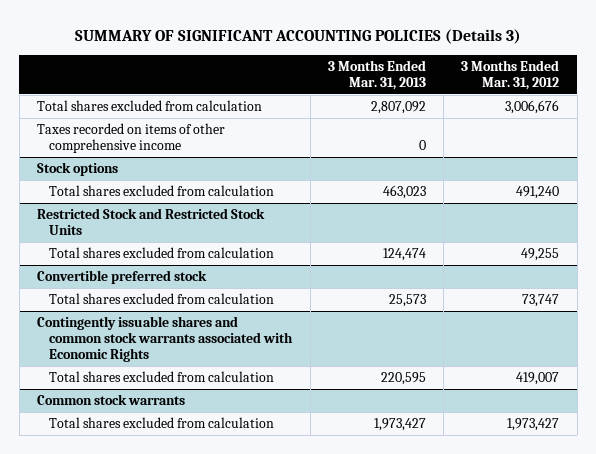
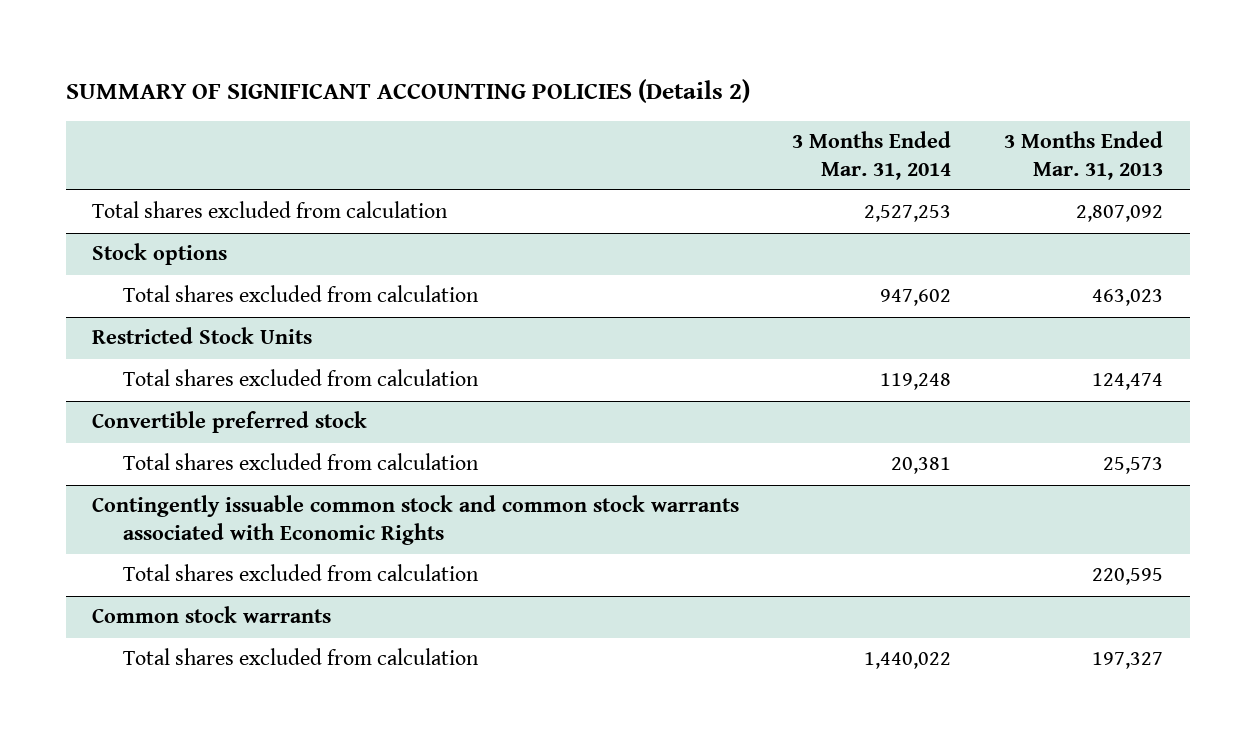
[75,28,522,44] SUMMARY OF SIGNIFICANT ACCOUNTING POLICIES (Details 3) -> [65,79,750,104] SUMMARY OF SIGNIFICANT ACCOUNTING POLICIES (Details 2)
[461,59,560,90] 3 Months Ended Mar. 31, 2012 -> none
none -> [792,131,952,180] 3 Months Ended Mar. 31, 2014
[36,123,225,154] Taxes recorded on items of other comprehensive income -> none
[36,208,265,236] Restricted Stock and Restricted Stock Units -> [92,327,313,345] Restricted Stock Units
[36,316,294,363] Contingently issuable shares and common stock warrants associated with Economic Rights -> [92,495,740,545] Contingently issuable common stock and common stock warrants associated with Economic Rights
[373,418,426,432] 1,973,427 -> [1092,652,1164,670] 197,327

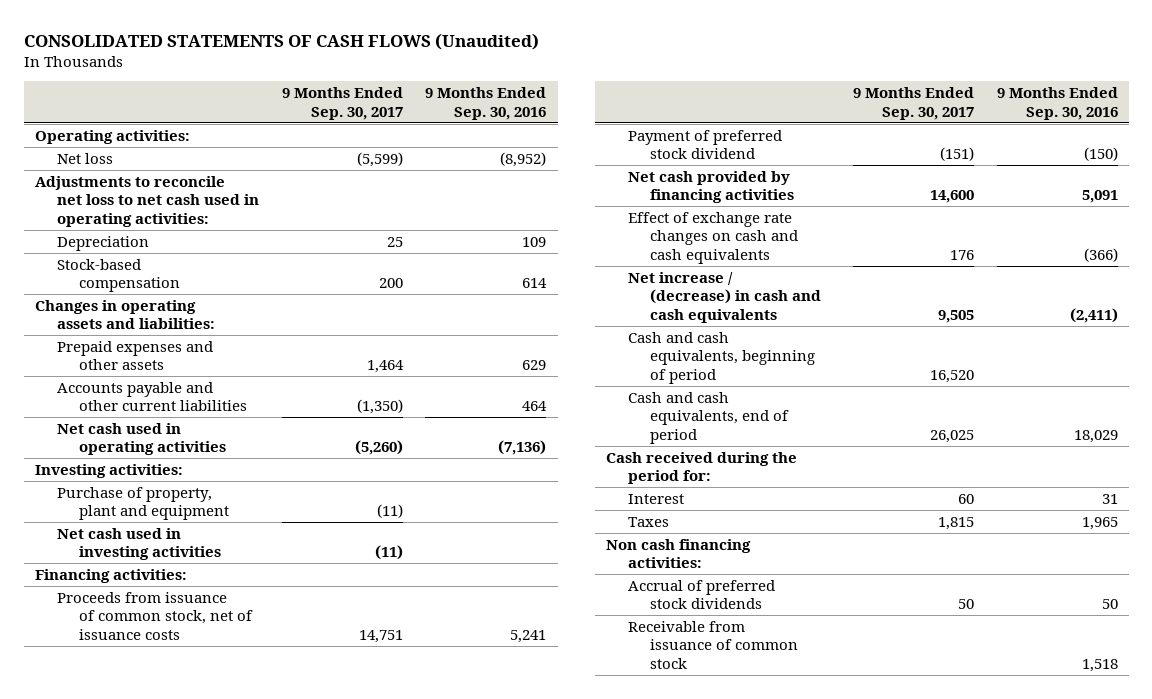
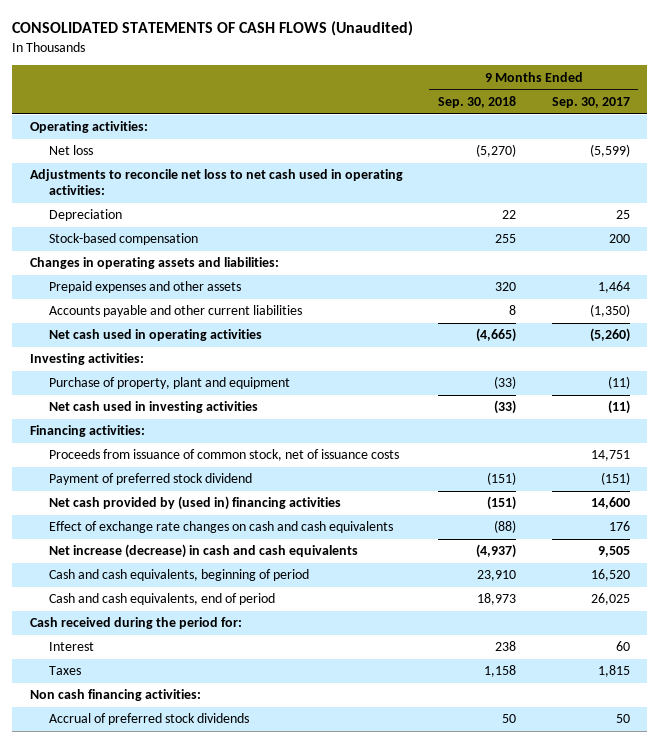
[425,87,547,120] 9 Months Ended Sep. 30, 2016 -> none
none -> [438,96,517,109] Sep. 30, 2018
[628,170,795,204] Net cash provided by financing activities -> [48,496,341,511] Net cash provided by (used in) financing activities
[628,271,822,323] Net increase / (decrease) in cash and cash equivalents -> [48,544,358,559] Net increase (decrease) in cash and cash equivalents
[628,620,799,669] Receivable from issuance of common stock -> none

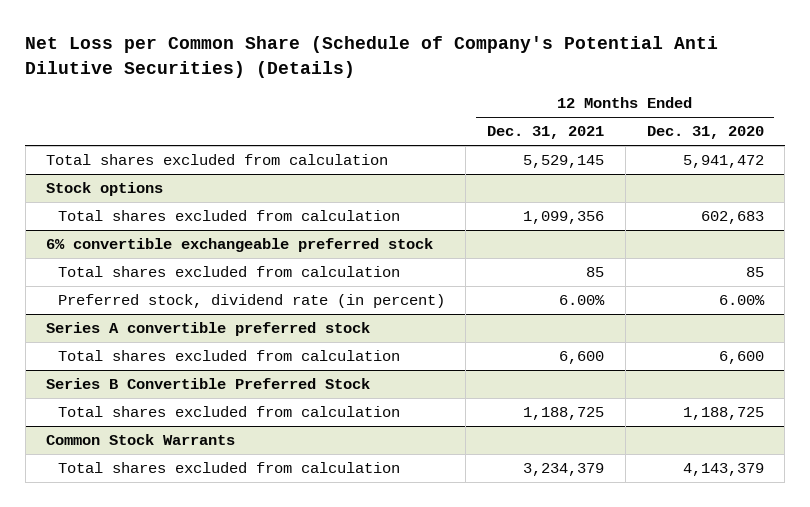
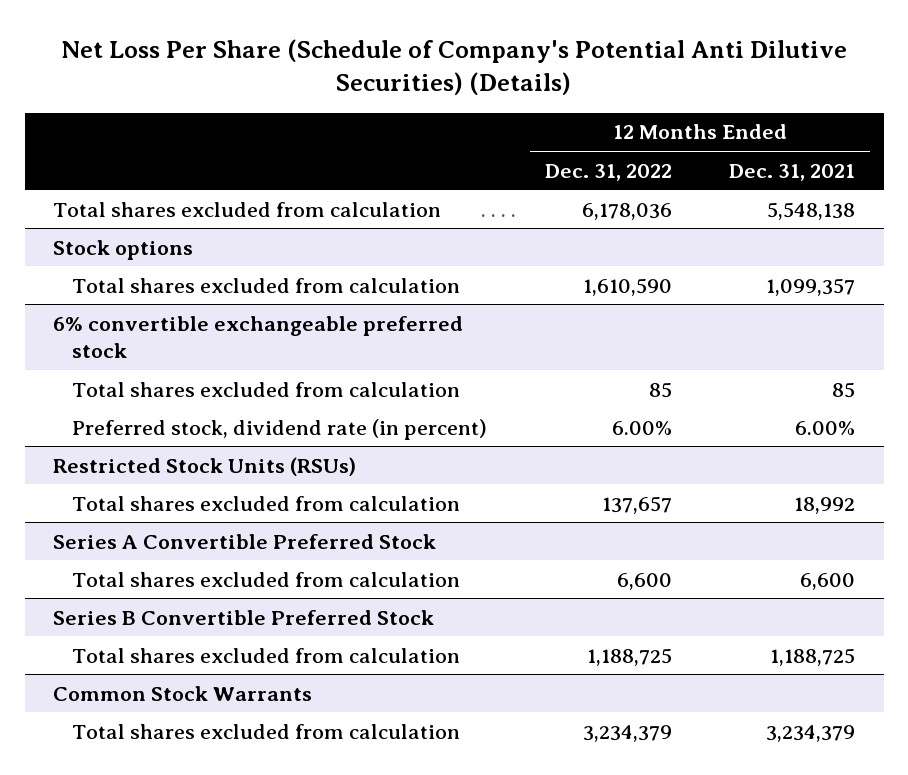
[25,36,719,78] Net Loss per Common Share (Schedule of Company's Potential Anti Dilutive Securities) (Details) -> [61,38,848,96] Net Loss Per Share (Schedule of Company's Potential Anti Dilutive Securities) (Details)
[646,126,764,140] Dec. 31, 2020 -> none
none -> [544,163,672,181] Dec. 31, 2022
[523,155,605,169] 5,529,145 -> [767,201,856,220] 5,548,138
[523,211,605,225] 1,099,356 -> [766,277,856,296] 1,099,357
none -> [53,456,357,476] Restricted Stock Units (RSUs)
none -> [72,495,461,511] Total shares excluded from calculation
[46,322,371,337] Series A convertible preferred stock -> [53,533,437,549] Series A Convertible Preferred Stock

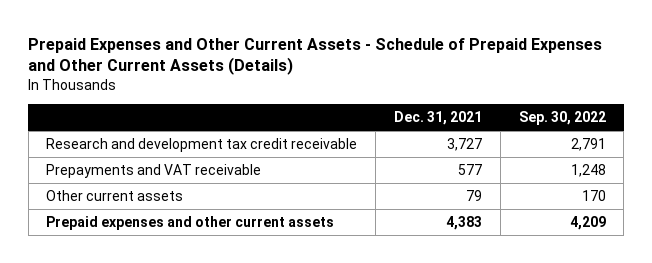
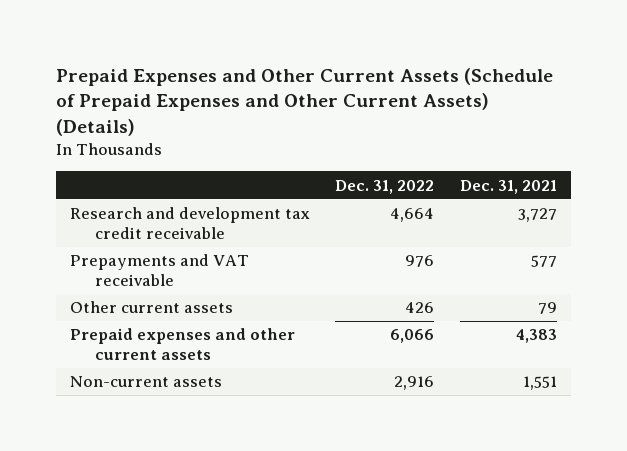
[28,37,603,76] Prepaid Expenses and Other Current Assets - Schedule of Prepaid Expenses and Other Current Assets (Details) -> [56,67,554,136] Prepaid Expenses and Other Current Assets (Schedule of Prepaid Expenses and Other Current Assets) (Details)
[518,111,606,126] Sep. 30, 2022 -> none
none -> [334,179,434,194] Dec. 31, 2022
none -> [69,376,222,388] Non-current assets

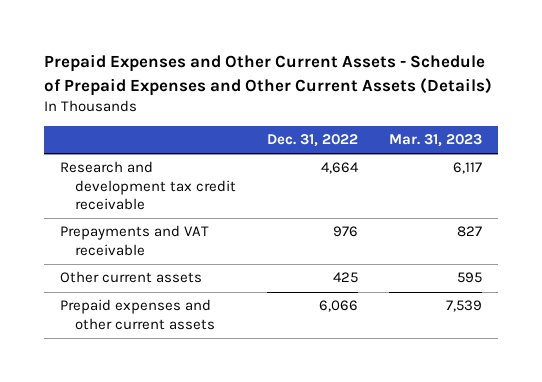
[56,67,554,136] Prepaid Expenses and Other Current Assets (Schedule of Prepaid Expenses and Other Current Assets) (Details) -> [44,54,493,96] Prepaid Expenses and Other Current Assets - Schedule of Prepaid Expenses and Other Current Assets (Details)
[460,179,558,194] Dec. 31, 2021 -> none
none -> [388,134,482,148] Mar. 31, 2023
[404,302,434,314] 426 -> [332,272,358,284] 425
[69,376,222,388] Non-current assets -> none

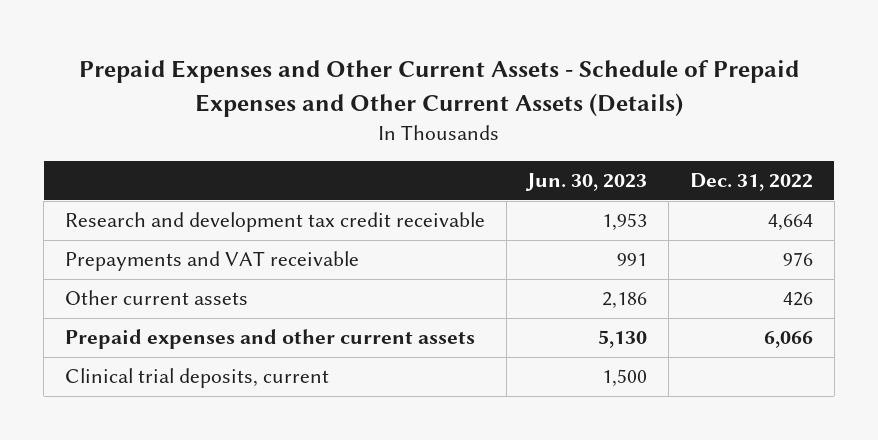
[388,134,482,148] Mar. 31, 2023 -> none
none -> [525,173,648,192] Jun. 30, 2023
[332,272,358,284] 425 -> [782,292,813,307] 426
none -> [65,368,330,389] Clinical trial deposits, current

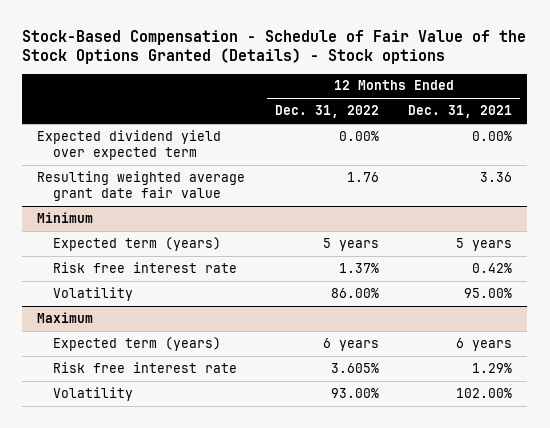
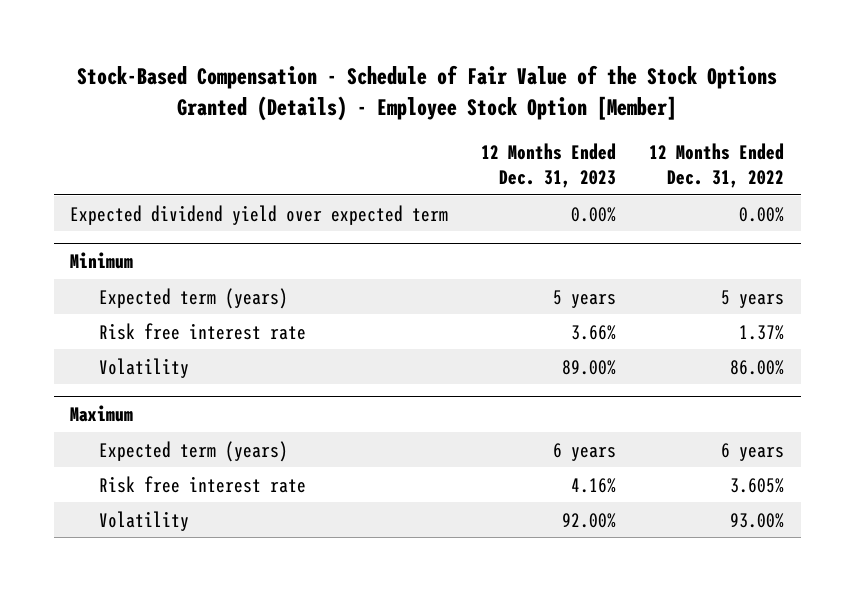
[22,29,527,65] Stock-Based Compensation - Schedule of Fair Value of the Stock Options Granted (Details) - Stock options -> [77,65,778,121] Stock-Based Compensation - Schedule of Fair Value of the Stock Options Granted (Details) - Employee Stock Option [Member]
[408,105,513,119] Dec. 31, 2021 -> none
none -> [481,143,617,189] 12 Months Ended Dec. 31, 2023
[37,170,246,201] Resulting weighted average grant date fair value -> none

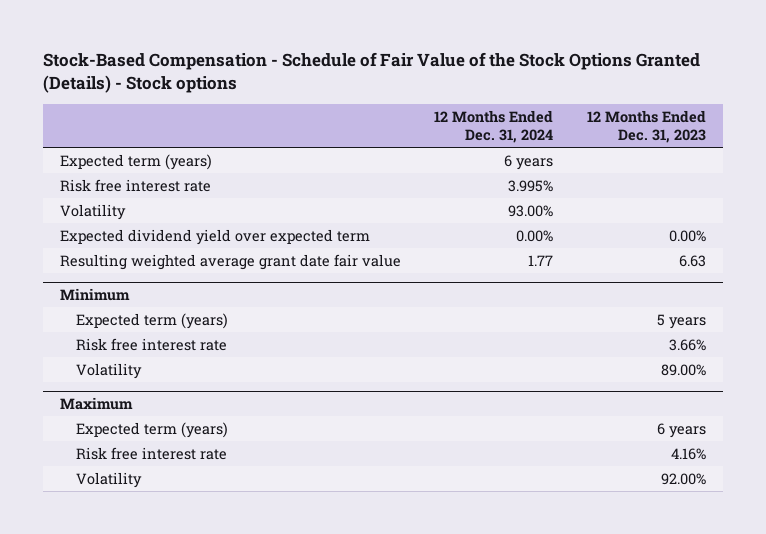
[77,65,778,121] Stock-Based Compensation - Schedule of Fair Value of the Stock Options Granted (Details) - Employee Stock Option [Member] -> [43,52,701,93] Stock-Based Compensation - Schedule of Fair Value of the Stock Options Granted (Details) - Stock options
[649,143,785,189] 12 Months Ended Dec. 31, 2022 -> none
none -> [434,109,554,143] 12 Months Ended Dec. 31, 2024
none -> [60,154,213,171] Expected term (years)
none -> [60,179,212,193] Risk free interest rate
none -> [60,204,127,221] Volatility
none -> [60,254,402,271] Resulting weighted average grant date fair value

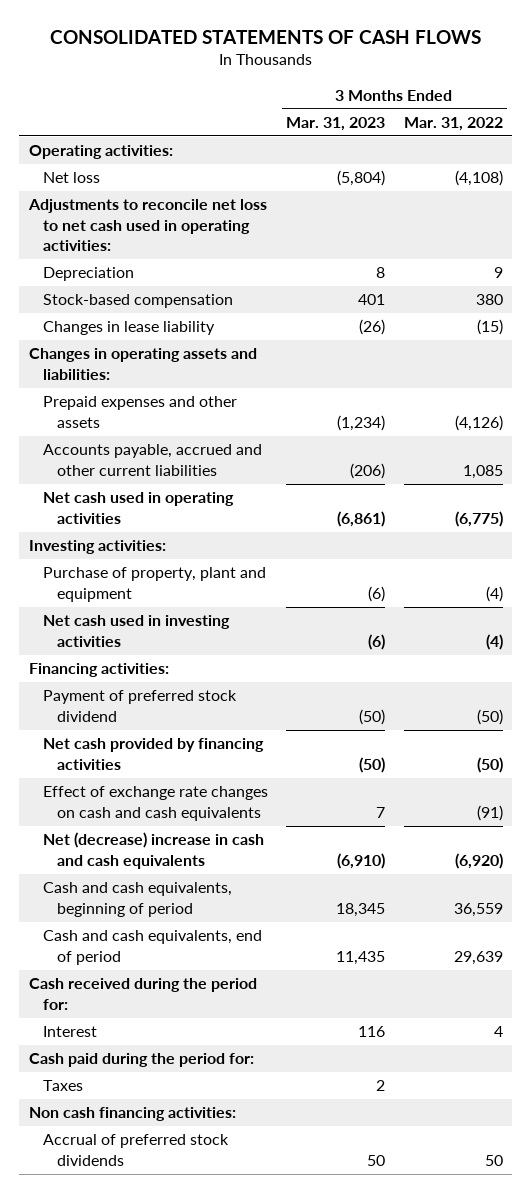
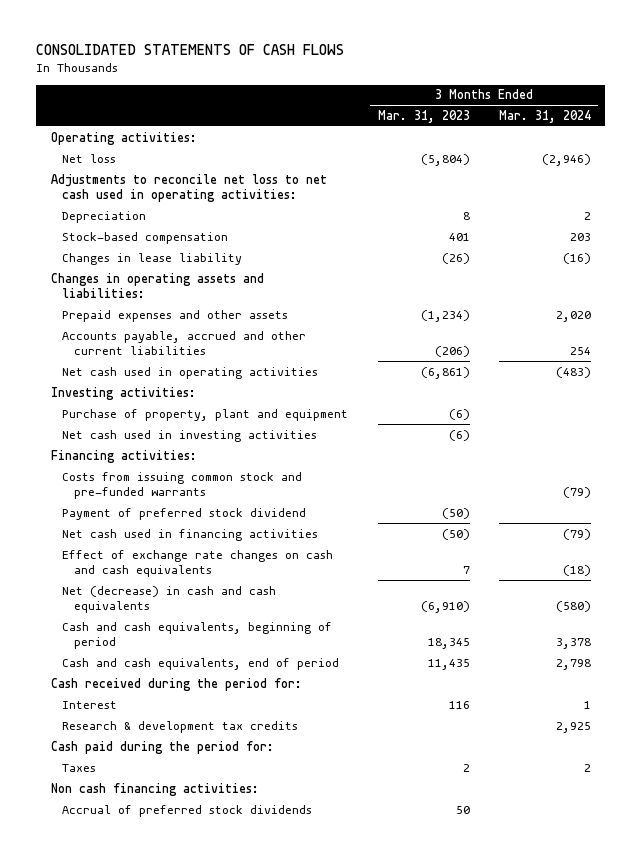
[403,116,503,131] Mar. 31, 2022 -> none
none -> [498,109,591,123] Mar. 31, 2024
none -> [62,471,303,499] Costs from issuing common stock and pre-funded warrants
[42,738,264,770] Net cash provided by financing activities -> [62,528,319,541] Net cash used in financing activities
[42,832,264,869] Net (decrease) increase in cash and cash equivalents -> [62,585,277,613] Net (decrease) in cash and cash equivalents
none -> [62,720,299,733] Research & development tax credits

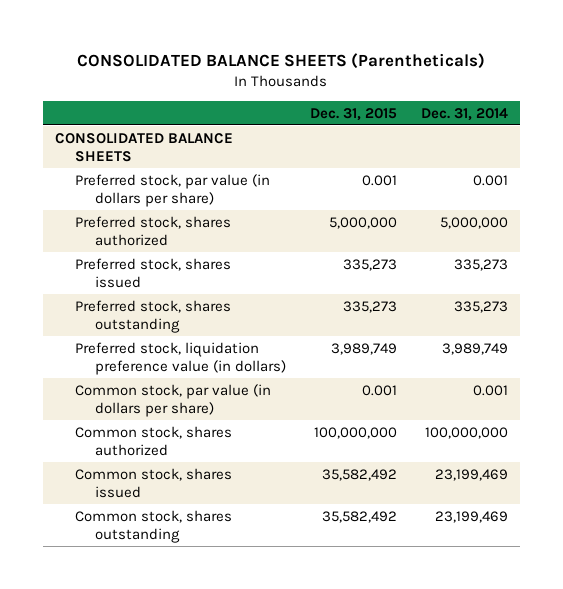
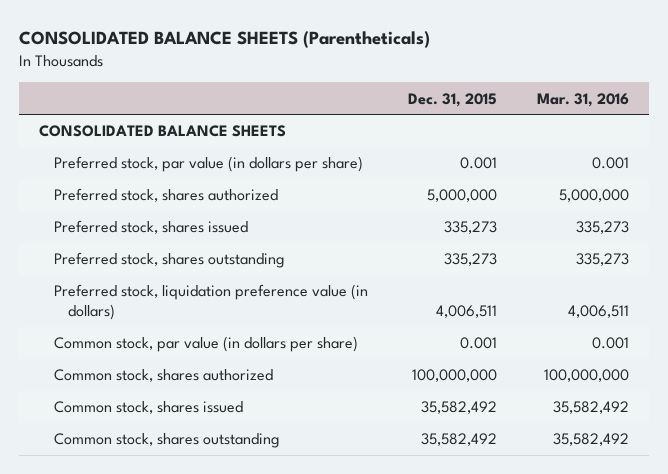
[421,107,509,121] Dec. 31, 2014 -> none
none -> [536,92,629,107] Mar. 31, 2016
[331,342,398,355] 3,989,749 -> [435,305,497,319] 4,006,511

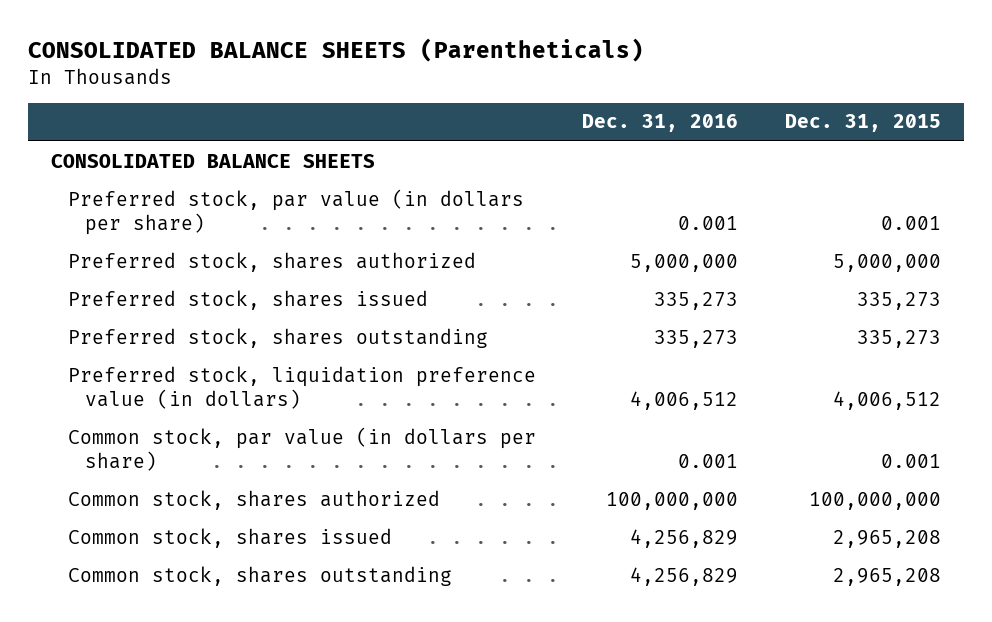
[536,92,629,107] Mar. 31, 2016 -> none
none -> [582,114,739,133] Dec. 31, 2016
[435,305,497,319] 4,006,511 -> [832,391,941,411] 4,006,512
[420,401,497,415] 35,582,492 -> [832,529,941,548] 2,965,208
[420,433,497,447] 35,582,492 -> [832,567,941,586] 2,965,208

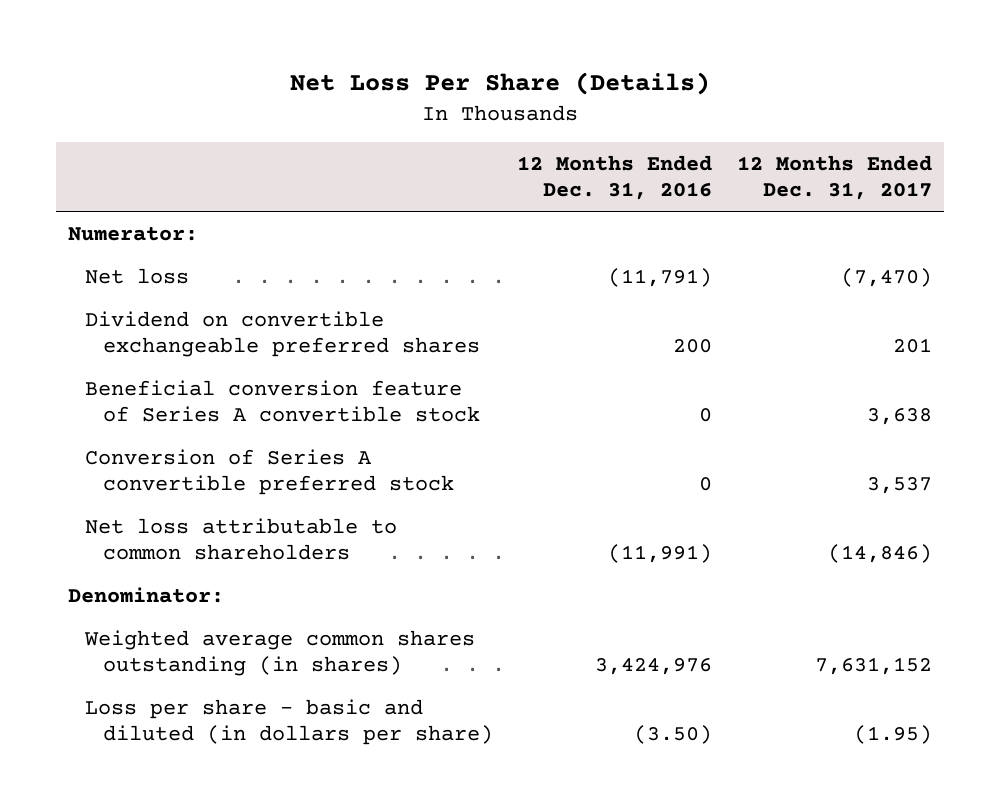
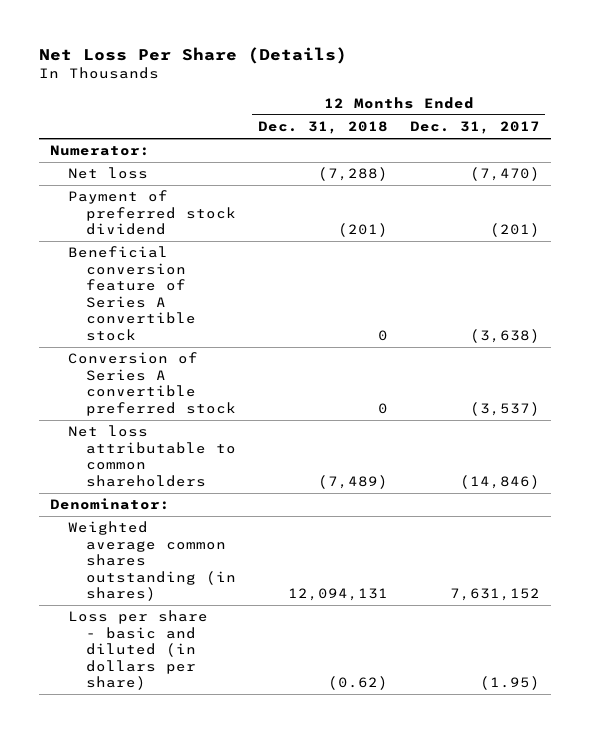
[517,154,713,201] 12 Months Ended Dec. 31, 2016 -> none
none -> [257,121,388,135] Dec. 31, 2018
[85,310,480,358] Dividend on convertible exchangeable preferred shares -> none
none -> [68,190,236,236] Payment of preferred stock dividend
[866,408,932,426] 3,638 -> [469,328,540,343] (3,638)
[866,477,932,495] 3,537 -> [469,401,540,416] (3,537)

